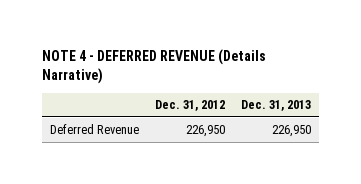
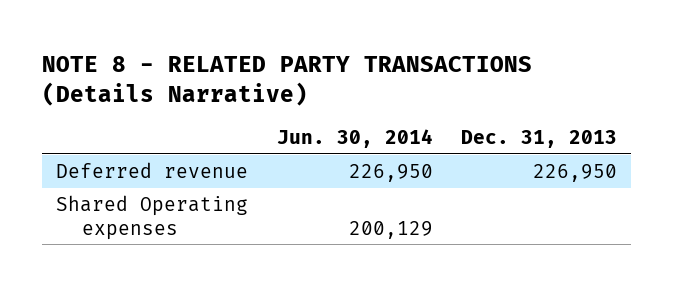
[42,49,267,85] NOTE 4 - DEFERRED REVENUE (Details Narrative) -> [42,55,533,106] NOTE 8 - RELATED PARTY TRANSACTIONS (Details Narrative)
[154,100,225,112] Dec. 31, 2012 -> none
none -> [276,129,433,149] Jun. 30, 2014
[50,124,140,135] Deferred Revenue -> [56,162,249,179] Deferred revenue
none -> [56,195,249,240] Shared Operating expenses

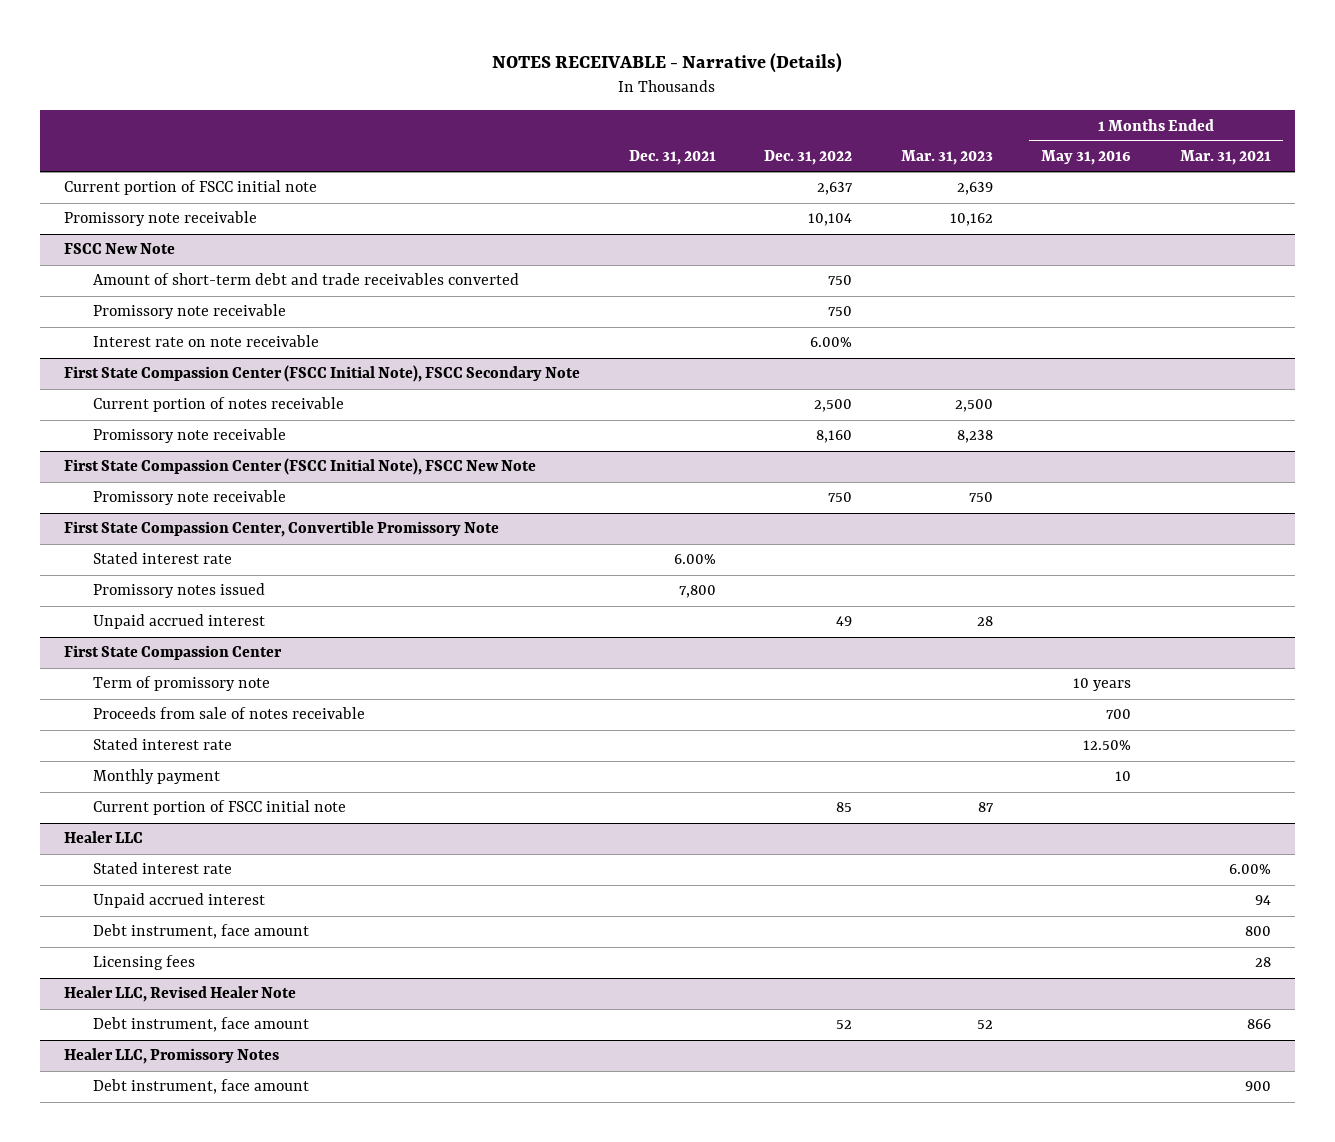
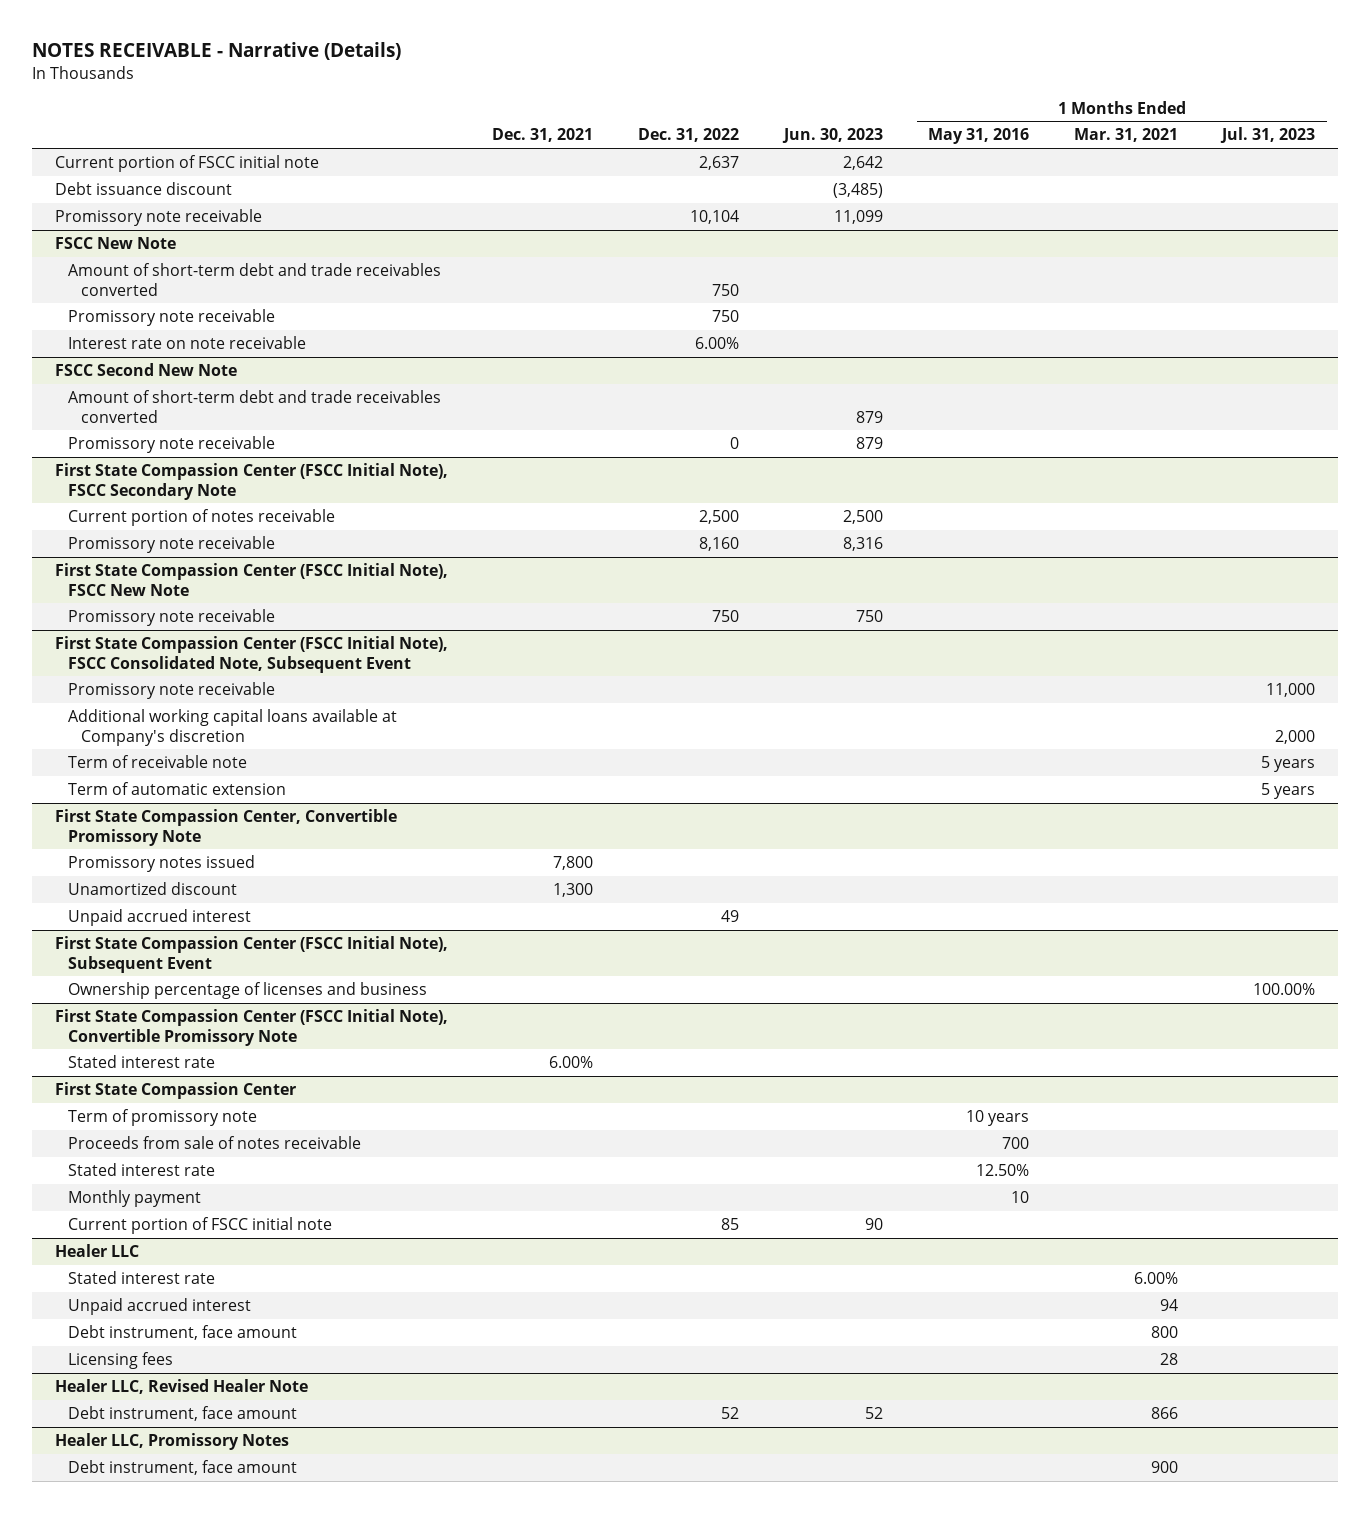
[900,150,993,166] Mar. 31, 2023 -> none
none -> [782,128,884,144] Jun. 30, 2023
none -> [1220,127,1316,144] Jul. 31, 2023
none -> [54,182,232,196] Debt issuance discount
none -> [54,363,237,377] FSCC Second New Note
none -> [67,390,441,423] Amount of short-term debt and trade receivables converted
none -> [67,436,275,454] Promissory note receivable
none -> [54,636,448,673] First State Compassion Center (FSCC Initial Note), FSCC Consolidated Note, Subsequent Event
none -> [67,682,275,700] Promissory note receivable
none -> [67,709,397,746] Additional working capital loans available at Company's discretion
none -> [67,755,247,769] Term of receivable note
none -> [67,782,286,796] Term of automatic extension
[92,552,232,565] Stated interest rate -> none
none -> [67,882,237,896] Unamortized discount
none -> [54,936,448,973] First State Compassion Center (FSCC Initial Note), Subsequent Event
none -> [67,982,427,1000] Ownership percentage of licenses and business
none -> [54,1009,448,1046] First State Compassion Center (FSCC Initial Note), Convertible Promissory Note
none -> [67,1055,215,1069] Stated interest rate

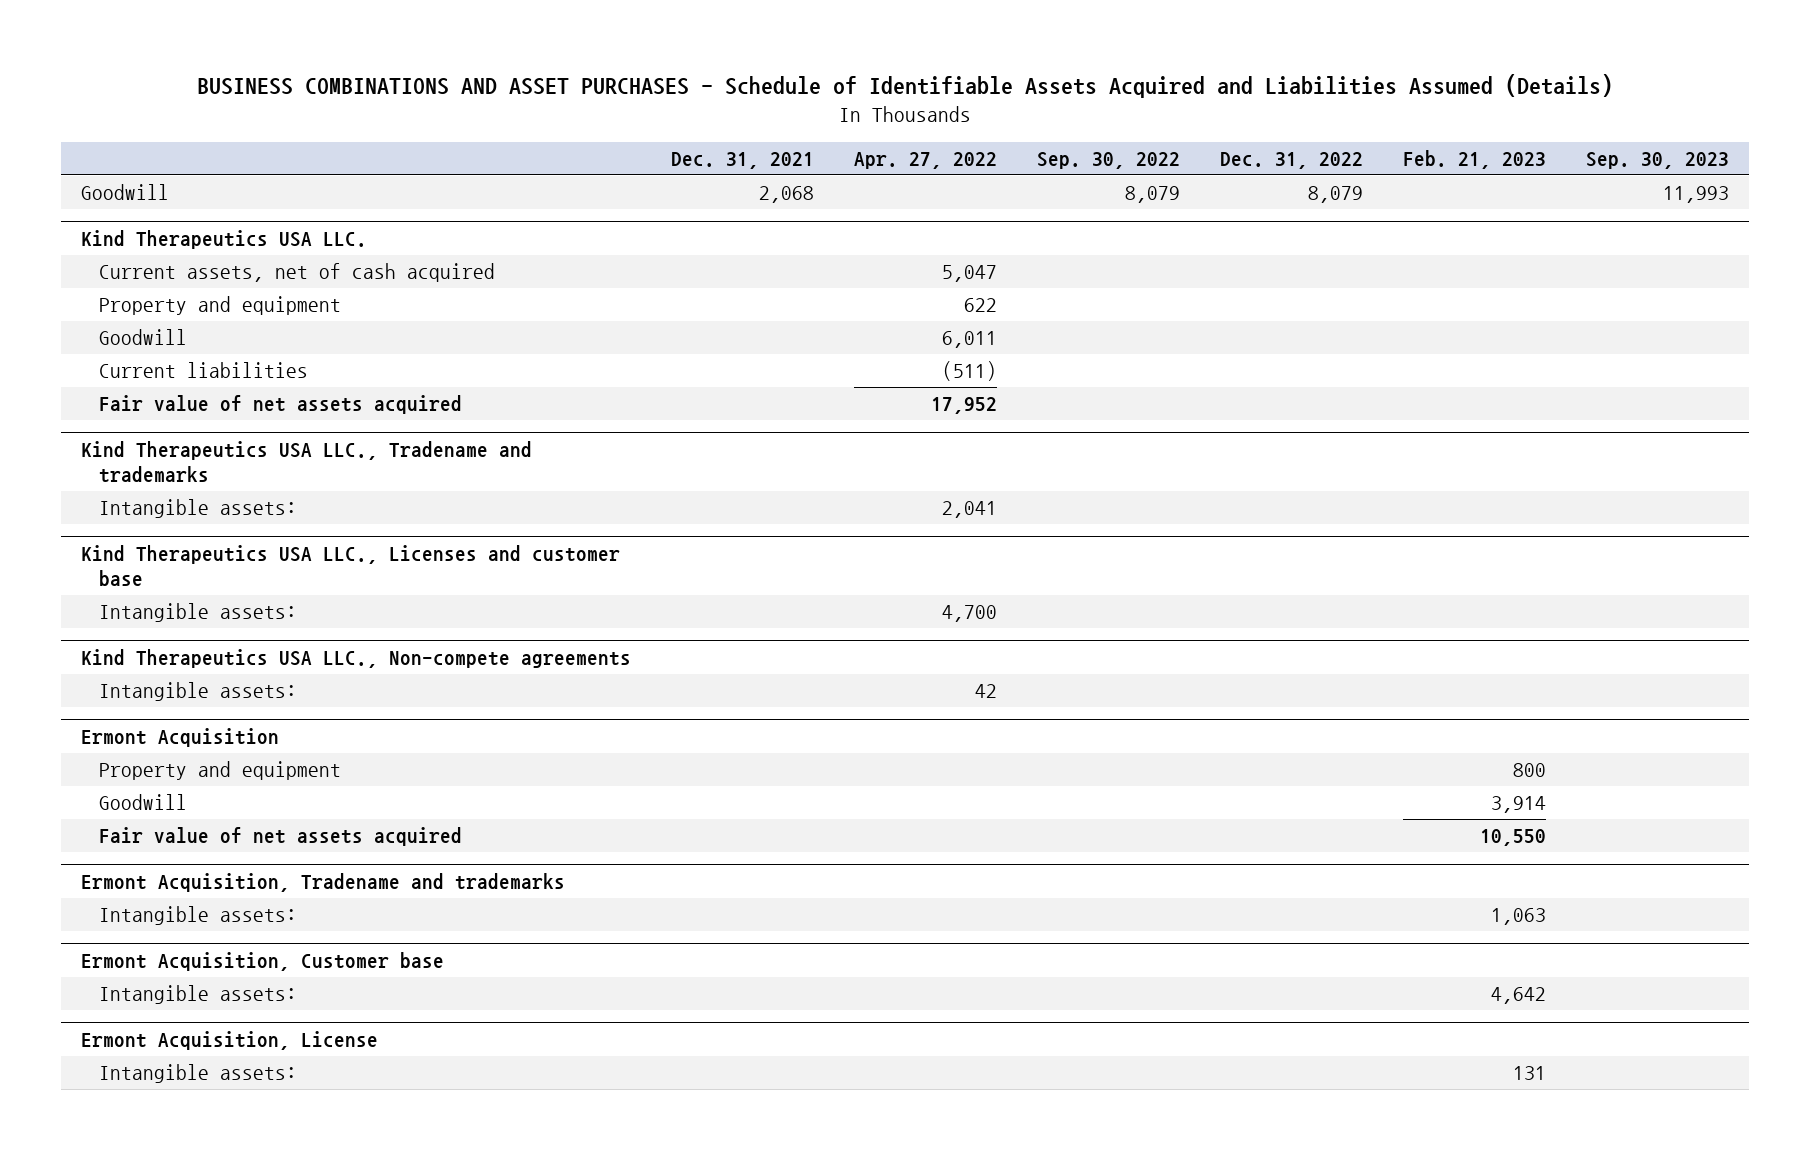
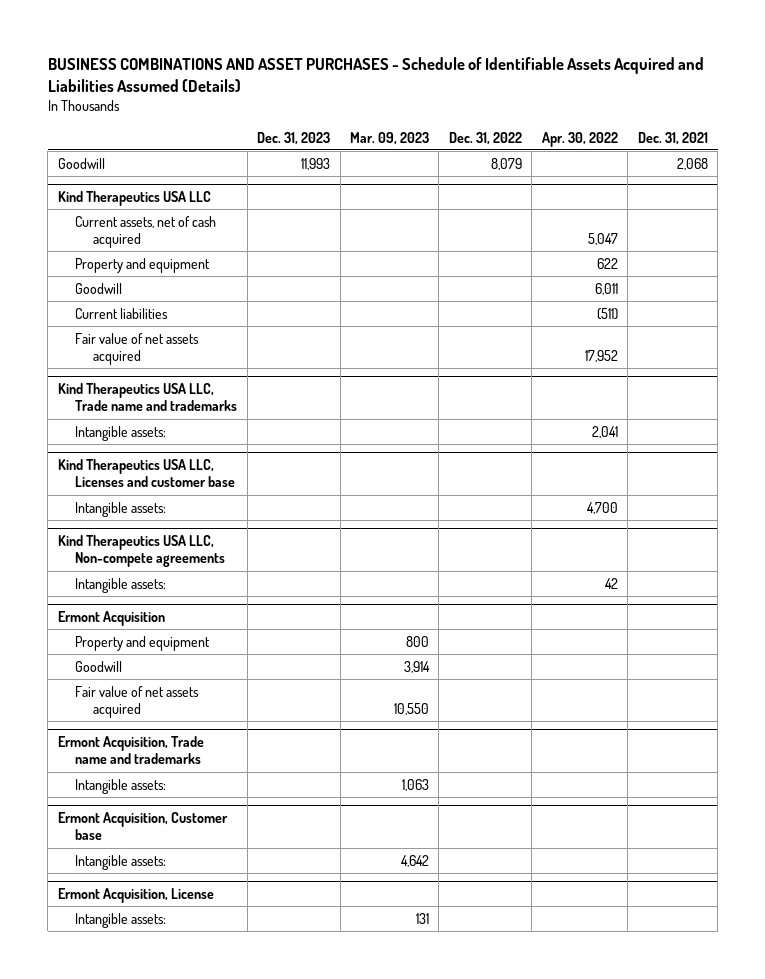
[854,151,998,169] Apr. 27, 2022 -> none
[1037,151,1181,169] Sep. 30, 2022 -> none
[1403,149,1547,169] Feb. 21, 2023 -> none
[1586,151,1730,169] Sep. 30, 2023 -> none
none -> [257,131,331,145] Dec. 31, 2023
none -> [350,131,430,145] Mar. 09, 2023
none -> [541,131,618,147] Apr. 30, 2022
[80,229,367,249] Kind Therapeutics USA LLC. -> [57,191,211,207] Kind Therapeutics USA LLC
[80,440,532,483] Kind Therapeutics USA LLC., Tradename and trademarks -> [57,383,238,412] Kind Therapeutics USA LLC, Trade name and trademarks
[80,544,620,586] Kind Therapeutics USA LLC., Licenses and customer base -> [57,459,236,488] Kind Therapeutics USA LLC, Licenses and customer base
[80,648,631,668] Kind Therapeutics USA LLC., Non-compete agreements -> [57,535,226,568] Kind Therapeutics USA LLC, Non-compete agreements
[80,872,565,892] Ermont Acquisition, Tradename and trademarks -> [57,736,204,765] Ermont Acquisition, Trade name and trademarks

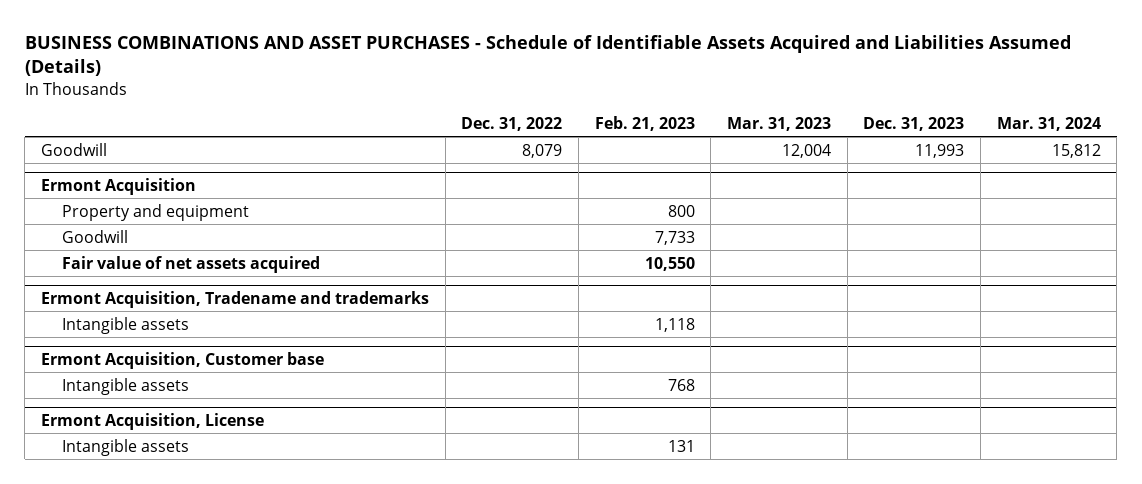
[350,131,430,145] Mar. 09, 2023 -> none
[541,131,618,147] Apr. 30, 2022 -> none
[637,131,708,145] Dec. 31, 2021 -> none
none -> [594,115,695,131] Feb. 21, 2023
none -> [727,116,832,131] Mar. 31, 2023
none -> [996,116,1101,131] Mar. 31, 2024
[57,191,211,207] Kind Therapeutics USA LLC -> none
[75,215,217,248] Current assets, net of cash acquired -> none
[75,257,211,273] Property and equipment -> none
[75,282,123,294] Goodwill -> none
[75,307,169,319] Current liabilities -> none
[75,332,200,365] Fair value of net assets acquired -> none
[57,383,238,412] Kind Therapeutics USA LLC, Trade name and trademarks -> none
[75,425,167,441] Intangible assets: -> none
[57,459,236,488] Kind Therapeutics USA LLC, Licenses and customer base -> none
[75,501,167,517] Intangible assets: -> none
[57,535,226,568] Kind Therapeutics USA LLC, Non-compete agreements -> none
[75,577,167,593] Intangible assets: -> none
[57,736,204,765] Ermont Acquisition, Trade name and trademarks -> [41,290,430,308] Ermont Acquisition, Tradename and trademarks
[75,778,167,794] Intangible assets: -> [62,316,190,334] Intangible assets
[75,854,167,870] Intangible assets: -> [62,377,190,395] Intangible assets
[75,912,167,928] Intangible assets: -> [62,438,190,456] Intangible assets

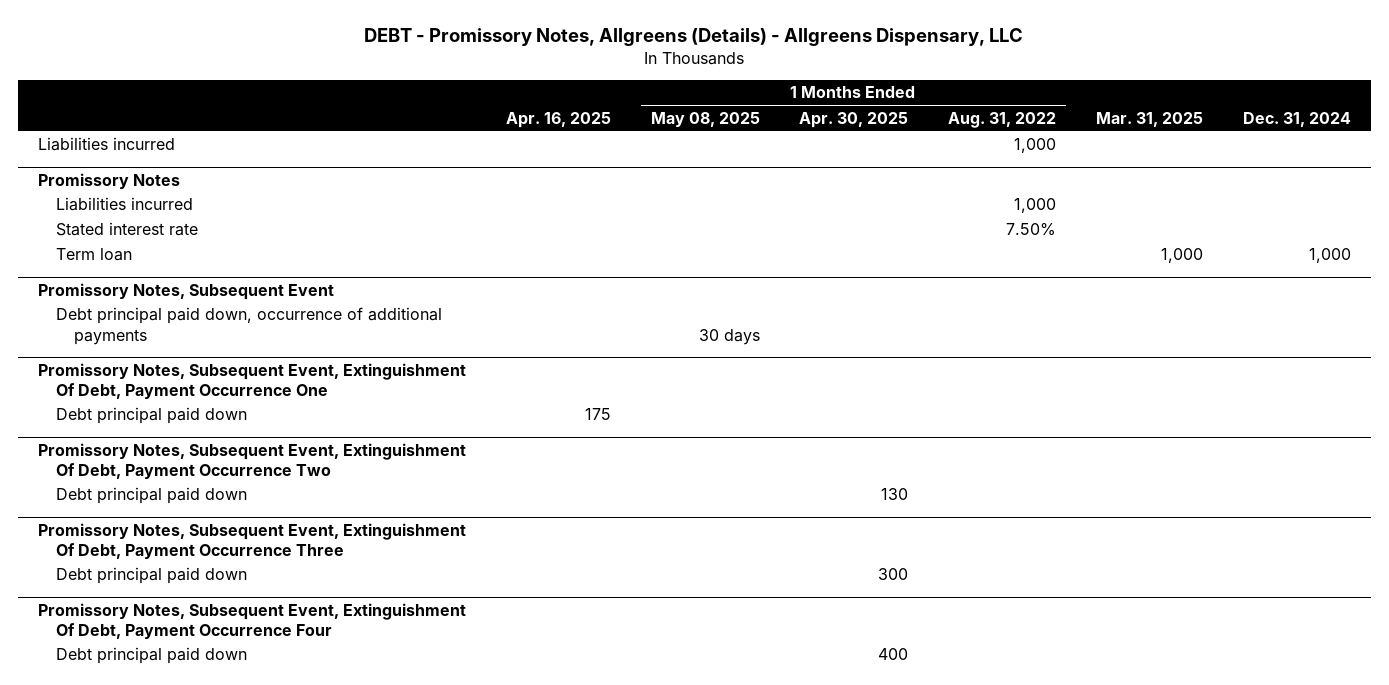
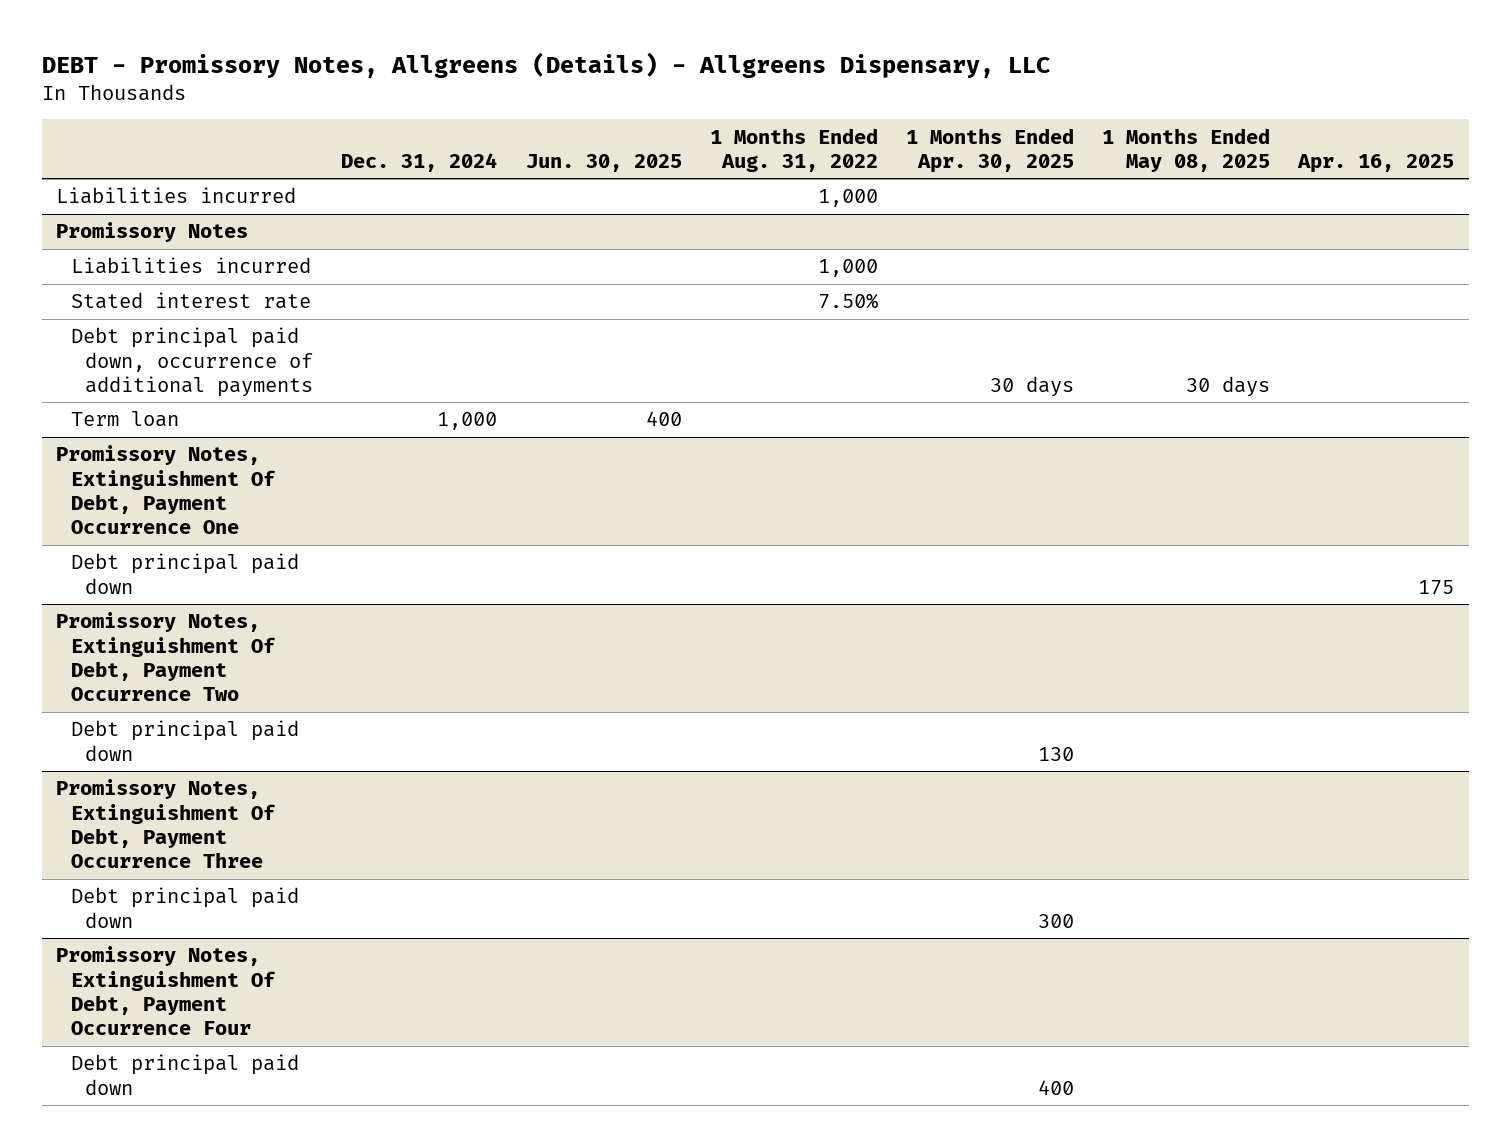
[1096,111,1204,127] Mar. 31, 2025 -> none
none -> [525,154,682,173] Jun. 30, 2025
none -> [70,327,314,398] Debt principal paid down, occurrence of additional payments
[37,282,334,300] Promissory Notes, Subsequent Event -> none
[55,307,442,345] Debt principal paid down, occurrence of additional payments -> none
[37,362,466,399] Promissory Notes, Subsequent Event, Extinguishment Of Debt, Payment Occurrence One -> [56,445,276,535] Promissory Notes, Extinguishment Of Debt, Payment Occurrence One
[37,442,466,479] Promissory Notes, Subsequent Event, Extinguishment Of Debt, Payment Occurrence Two -> [56,612,276,702] Promissory Notes, Extinguishment Of Debt, Payment Occurrence Two
[37,522,466,559] Promissory Notes, Subsequent Event, Extinguishment Of Debt, Payment Occurrence Three -> [56,779,276,869] Promissory Notes, Extinguishment Of Debt, Payment Occurrence Three
[37,602,466,639] Promissory Notes, Subsequent Event, Extinguishment Of Debt, Payment Occurrence Four -> [56,946,276,1036] Promissory Notes, Extinguishment Of Debt, Payment Occurrence Four

